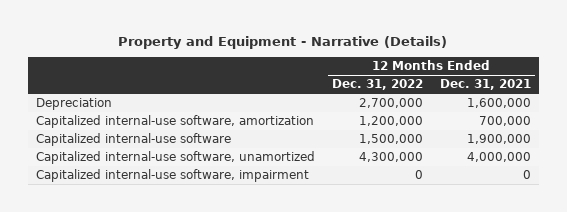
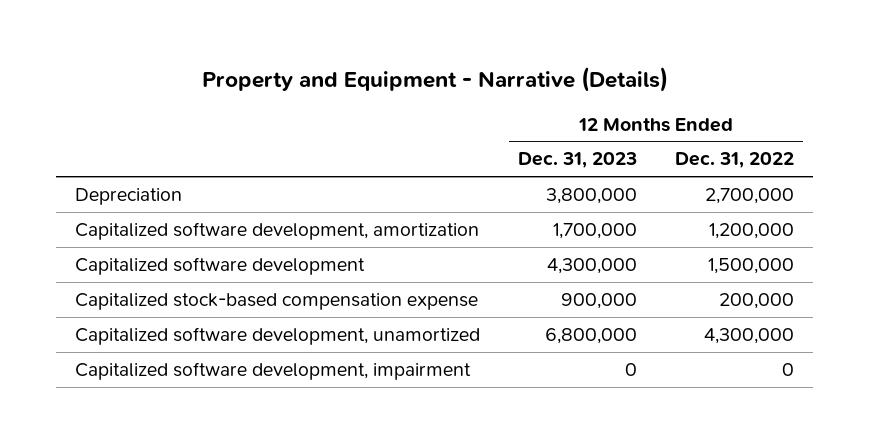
[439,79,531,91] Dec. 31, 2021 -> none
none -> [518,152,638,169] Dec. 31, 2023
[36,115,315,129] Capitalized internal-use software, amortization -> [75,222,480,241] Capitalized software development, amortization
[36,133,232,147] Capitalized internal-use software -> [75,257,366,276] Capitalized software development
none -> [75,293,479,311] Capitalized stock-based compensation expense
[36,151,316,165] Capitalized internal-use software, unamortized -> [75,327,481,346] Capitalized software development, unamortized
[36,169,310,183] Capitalized internal-use software, impairment -> [75,362,472,381] Capitalized software development, impairment

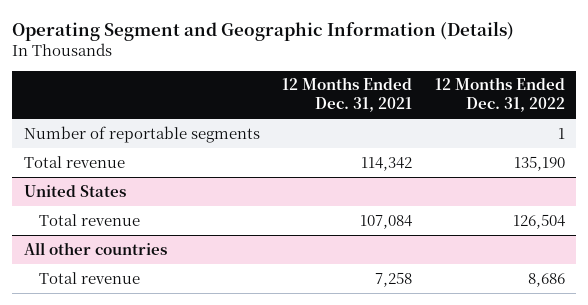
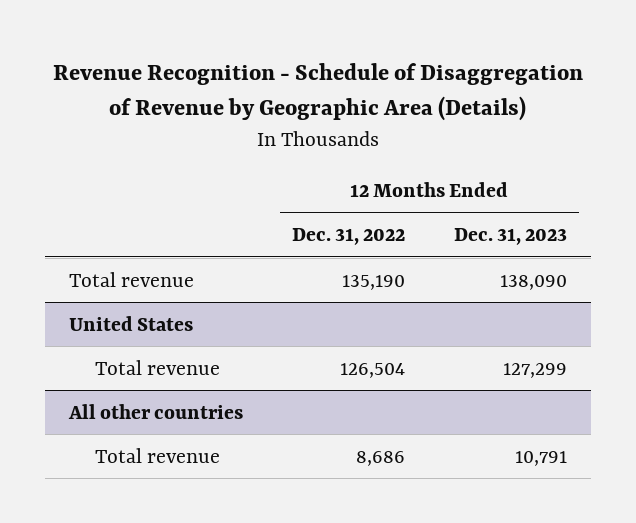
[12,20,515,41] Operating Segment and Geographic Information (Details) -> [53,62,584,122] Revenue Recognition - Schedule of Disaggregation of Revenue by Geographic Area (Details)
[282,77,413,113] 12 Months Ended Dec. 31, 2021 -> none
none -> [453,228,567,246] Dec. 31, 2023
[23,125,260,143] Number of reportable segments -> none

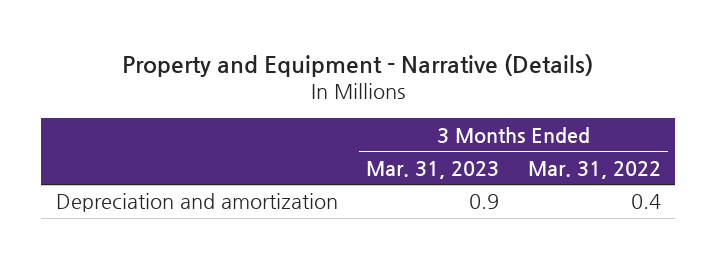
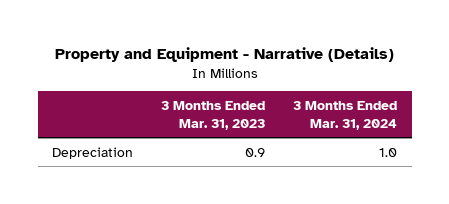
[528,160,662,179] Mar. 31, 2022 -> none
none -> [293,101,398,130] 3 Months Ended Mar. 31, 2024
[55,193,338,213] Depreciation and amortization -> [51,146,133,159] Depreciation

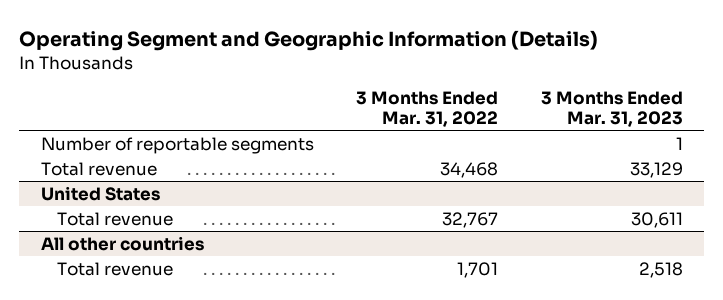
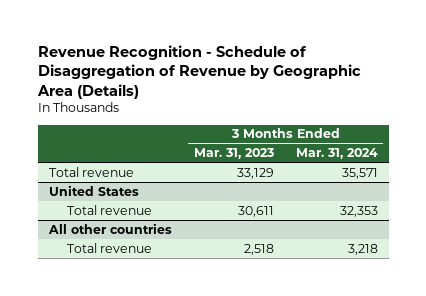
[19,29,599,51] Operating Segment and Geographic Information (Details) -> [36,45,361,99] Revenue Recognition - Schedule of Disaggregation of Revenue by Geographic Area (Details)
[356,91,499,127] 3 Months Ended Mar. 31, 2022 -> none
none -> [295,148,378,160] Mar. 31, 2024
[40,136,314,154] Number of reportable segments -> none

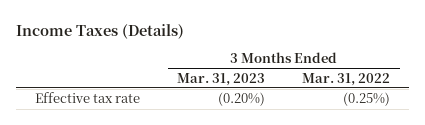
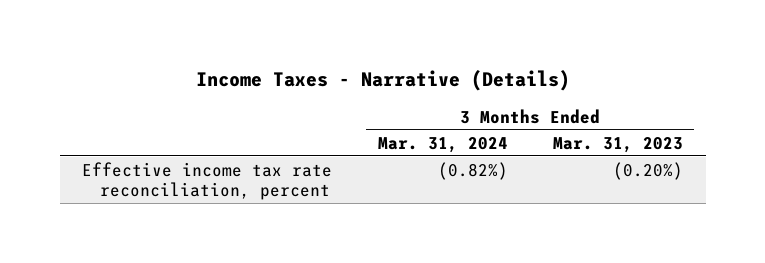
[16,23,185,39] Income Taxes (Details) -> [195,70,570,92] Income Taxes - Narrative (Details)
[302,72,391,86] Mar. 31, 2022 -> none
none -> [377,136,508,153] Mar. 31, 2024
[34,92,140,104] Effective tax rate -> [82,162,333,201] Effective income tax rate reconciliation, percent

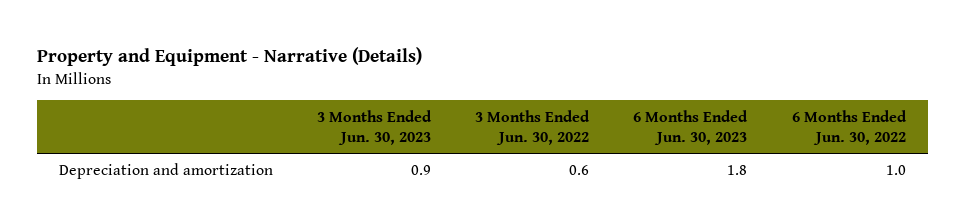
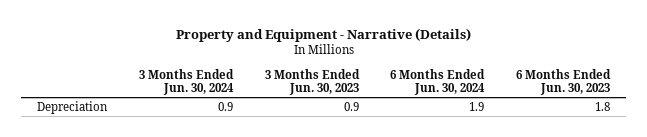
[475,109,591,146] 3 Months Ended Jun. 30, 2022 -> none
[791,109,907,146] 6 Months Ended Jun. 30, 2022 -> none
none -> [138,69,234,96] 3 Months Ended Jun. 30, 2024
none -> [390,69,486,96] 6 Months Ended Jun. 30, 2024
[59,163,274,180] Depreciation and amortization -> [36,101,108,115] Depreciation

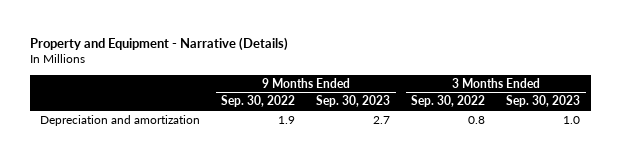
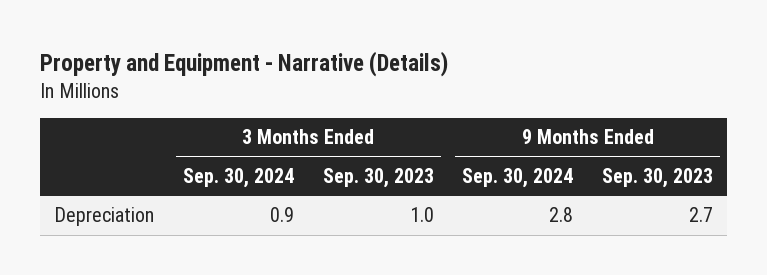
[221,95,296,108] Sep. 30, 2022 -> none
[411,95,486,108] Sep. 30, 2022 -> none
none -> [182,167,294,188] Sep. 30, 2024
none -> [462,167,574,188] Sep. 30, 2024
[40,115,201,127] Depreciation and amortization -> [54,207,155,227] Depreciation

